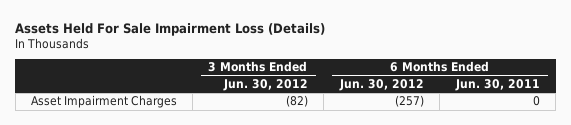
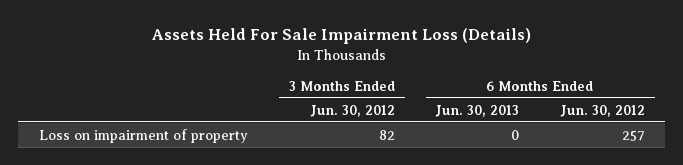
[454,78,540,91] Jun. 30, 2011 -> none
none -> [435,104,520,117] Jun. 30, 2013
[31,95,178,109] Asset Impairment Charges -> none
none -> [38,128,248,143] Loss on impairment of property

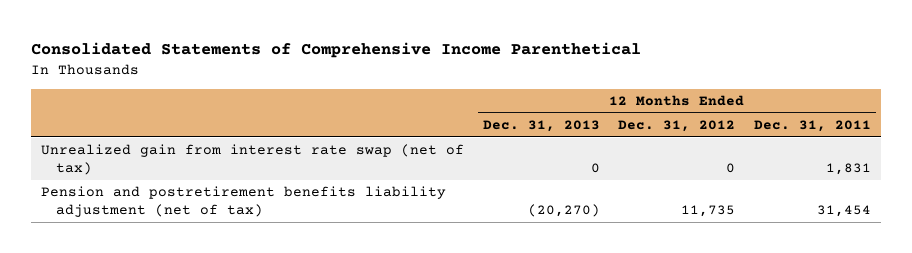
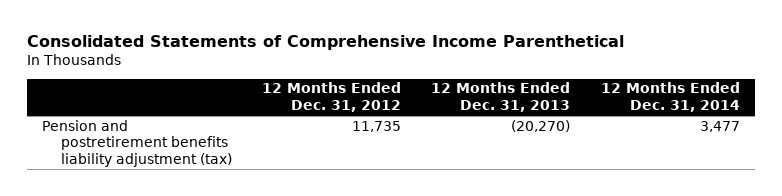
[754,119,872,132] Dec. 31, 2011 -> none
none -> [600,82,740,112] 12 Months Ended Dec. 31, 2014
[40,144,464,175] Unrealized gain from interest rate swap (net of tax) -> none
[40,186,446,217] Pension and postretirement benefits liability adjustment (net of tax) -> [41,119,232,167] Pension and postretirement benefits liability adjustment (tax)

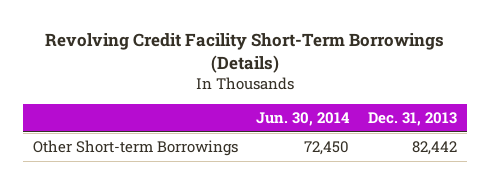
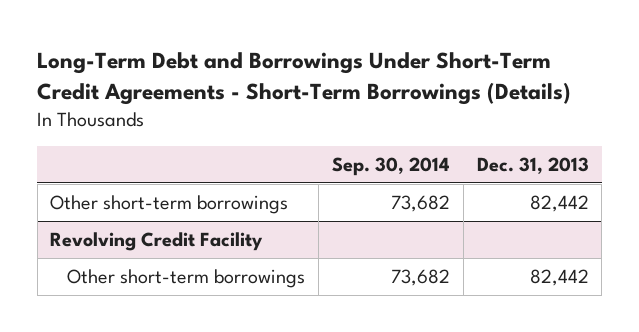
[44,33,444,74] Revolving Credit Facility Short-Term Borrowings (Details) -> [37,51,572,105] Long-Term Debt and Borrowings Under Short-Term Credit Agreements - Short-Term Borrowings (Details)
[256,112,351,127] Jun. 30, 2014 -> none
none -> [331,156,450,176] Sep. 30, 2014
[32,140,238,157] Other Short-term Borrowings -> [50,195,289,215] Other short-term borrowings
none -> [50,232,264,252] Revolving Credit Facility
none -> [67,269,306,289] Other short-term borrowings

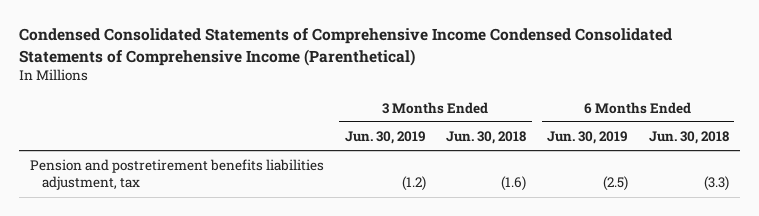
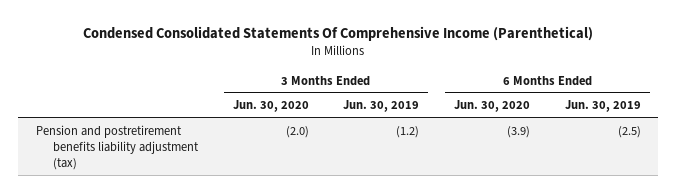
[19,28,673,66] Condensed Consolidated Statements of Comprehensive Income Condensed Consolidated Statements of Comprehensive Income (Parenthetical) -> [83,26,594,42] Condensed Consolidated Statements Of Comprehensive Income (Parenthetical)
[446,130,527,144] Jun. 30, 2018 -> none
[649,130,730,144] Jun. 30, 2018 -> none
none -> [232,100,309,113] Jun. 30, 2020
none -> [454,100,531,113] Jun. 30, 2020
[29,159,324,191] Pension and postretirement benefits liabilities adjustment, tax -> [35,124,199,171] Pension and postretirement benefits liability adjustment (tax)

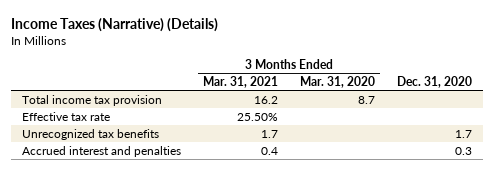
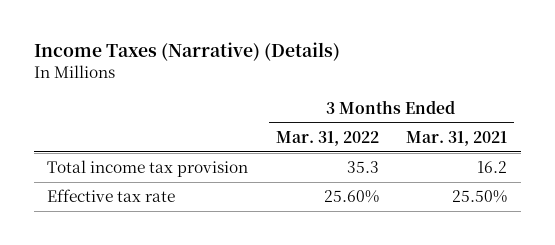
[299,76,375,89] Mar. 31, 2020 -> none
[396,76,472,89] Dec. 31, 2020 -> none
none -> [275,130,379,146] Mar. 31, 2022
[22,128,160,140] Unrecognized tax benefits -> none
[22,145,182,157] Accrued interest and penalties -> none

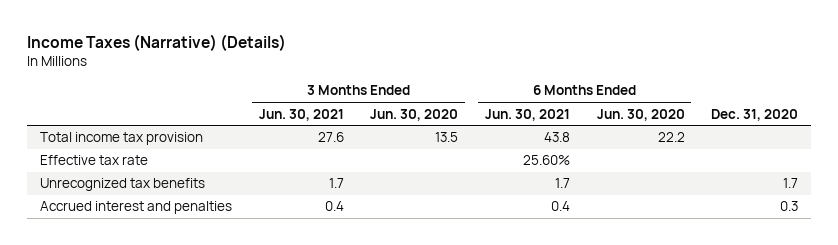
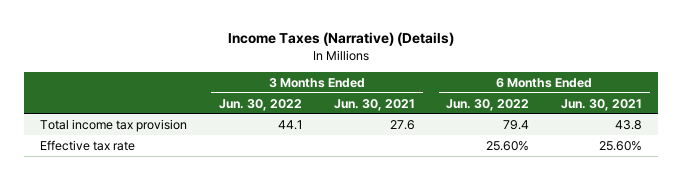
[370,108,459,121] Jun. 30, 2020 -> none
[596,108,685,121] Jun. 30, 2020 -> none
[711,108,799,121] Dec. 31, 2020 -> none
none -> [218,98,302,111] Jun. 30, 2022
none -> [446,98,530,111] Jun. 30, 2022
[40,178,206,192] Unrecognized tax benefits -> none
[40,201,233,215] Accrued interest and penalties -> none

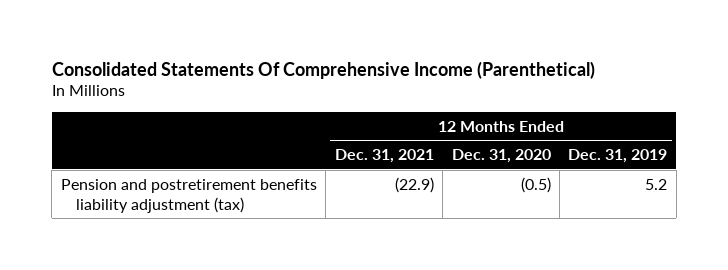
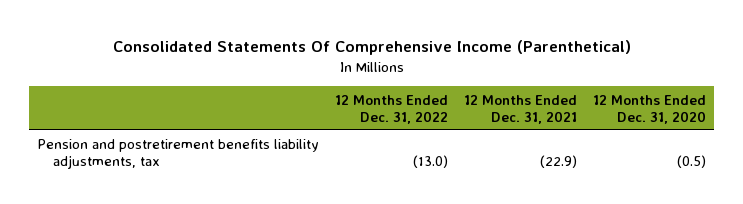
[568,149,668,164] Dec. 31, 2019 -> none
none -> [335,94,449,124] 12 Months Ended Dec. 31, 2022
[60,178,317,213] Pension and postretirement benefits liability adjustment (tax) -> [37,139,320,170] Pension and postretirement benefits liability adjustments, tax

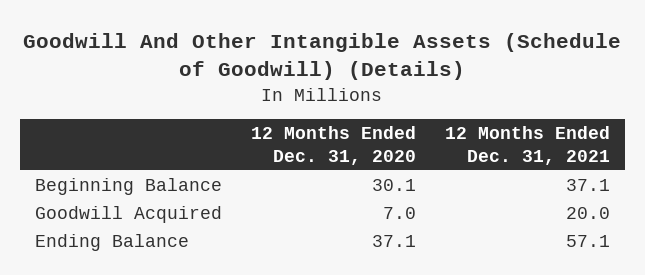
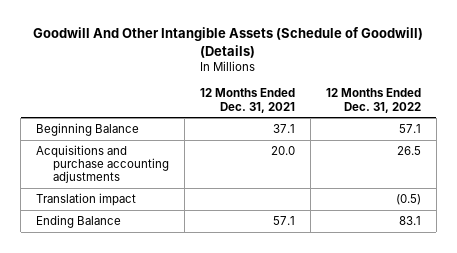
[250,125,416,165] 12 Months Ended Dec. 31, 2020 -> none
none -> [325,88,421,113] 12 Months Ended Dec. 31, 2022
[34,205,222,223] Goodwill Acquired -> [36,145,169,184] Acquisitions and purchase accounting adjustments
none -> [36,193,137,207] Translation impact

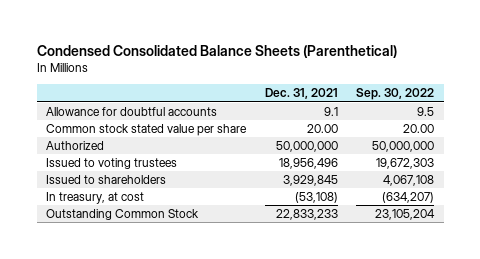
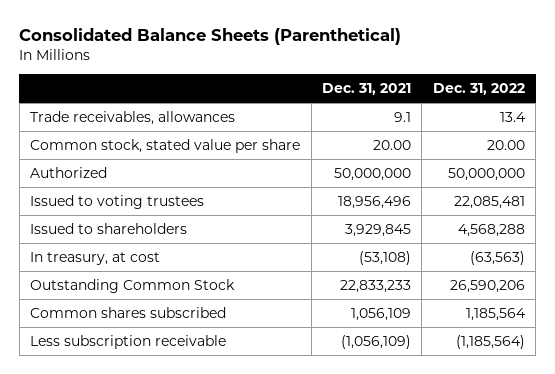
[36,44,397,58] Condensed Consolidated Balance Sheets (Parenthetical) -> [19,28,402,46] Consolidated Balance Sheets (Parenthetical)
[356,88,435,101] Sep. 30, 2022 -> none
none -> [432,83,525,96] Dec. 31, 2022
[46,107,218,117] Allowance for doubtful accounts -> [30,110,236,125] Trade receivables, allowances
[46,124,248,137] Common stock stated value per share -> [30,138,301,153] Common stock, stated value per share
none -> [30,306,227,318] Common shares subscribed
none -> [30,334,227,349] Less subscription receivable

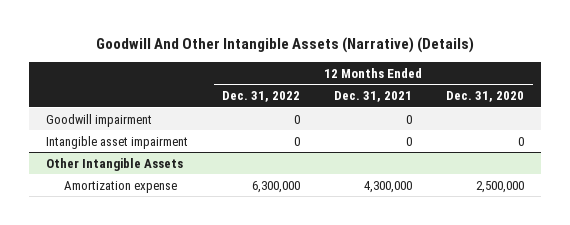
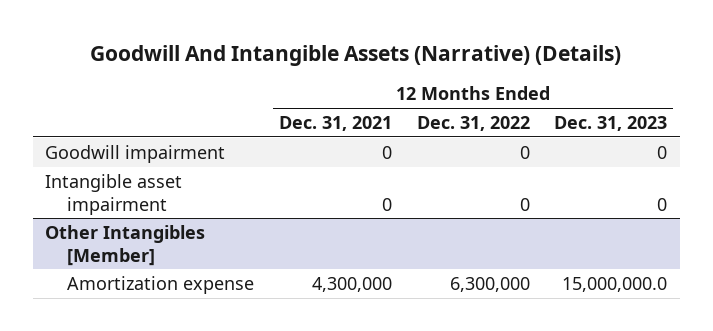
[96,37,475,54] Goodwill And Other Intangible Assets (Narrative) (Details) -> [90,45,622,67] Goodwill And Intangible Assets (Narrative) (Details)
[446,91,525,103] Dec. 31, 2020 -> none
none -> [554,115,668,131] Dec. 31, 2023
[45,157,183,171] Other Intangible Assets -> [45,224,206,266] Other Intangibles [Member]

